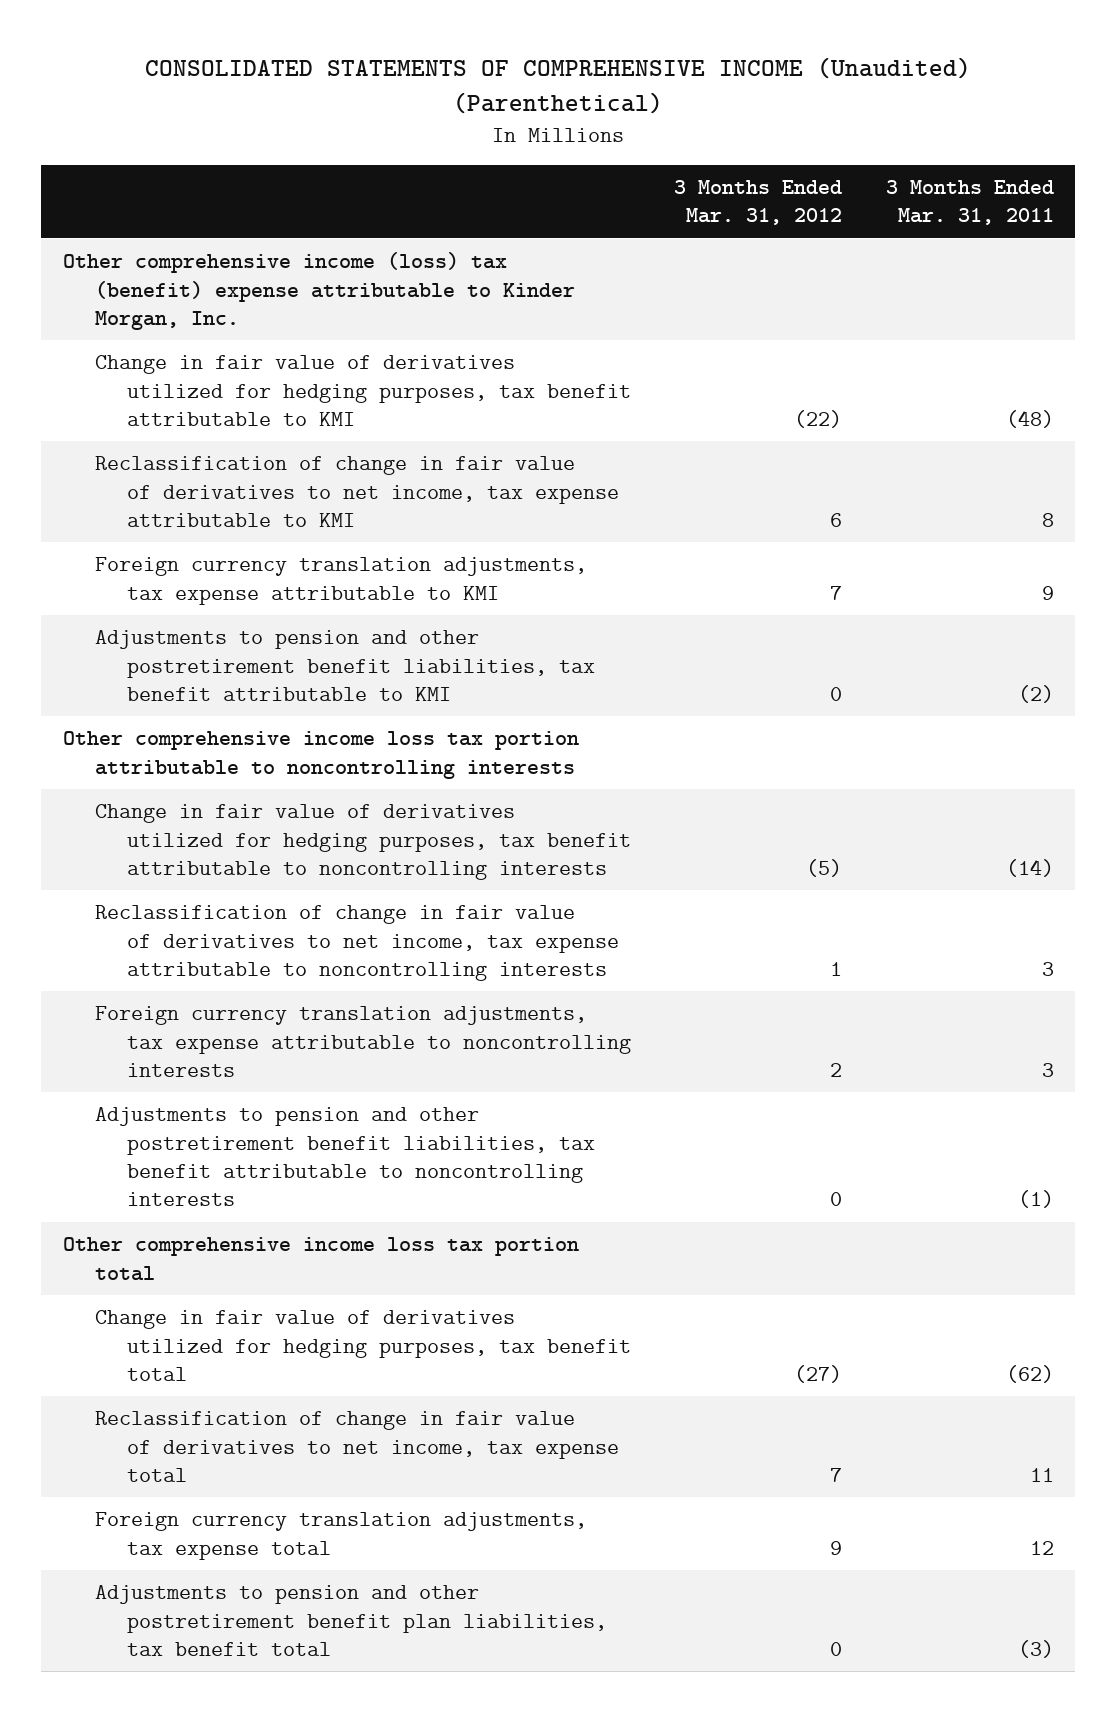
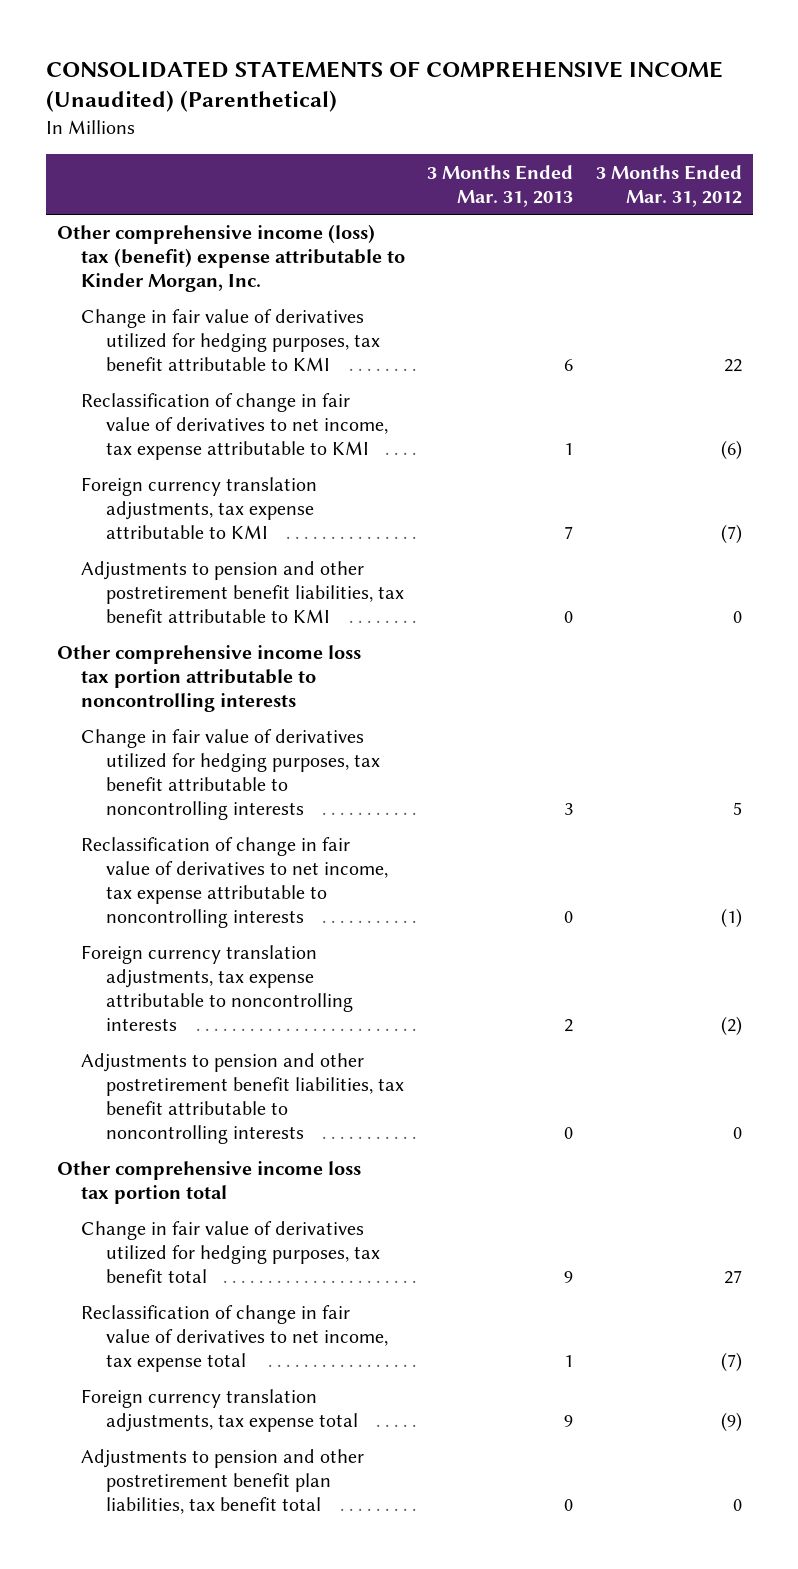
[885,180,1054,226] 3 Months Ended Mar. 31, 2011 -> none
none -> [427,164,574,207] 3 Months Ended Mar. 31, 2013
[794,409,843,428] (22) -> [723,359,742,373] 22
[830,512,843,527] 6 -> [720,440,742,461] (6)
[830,585,843,600] 7 -> [720,524,742,545] (7)
[806,858,843,877] (5) -> [732,802,742,816] 5
[830,961,843,976] 1 -> [720,908,742,929] (1)
[830,1062,843,1077] 2 -> [720,1016,742,1037] (2)
[794,1364,843,1383] (27) -> [723,1270,742,1285] 27
[830,1467,843,1482] 7 -> [720,1352,742,1373] (7)
[830,1540,843,1555] 9 -> [720,1412,742,1433] (9)

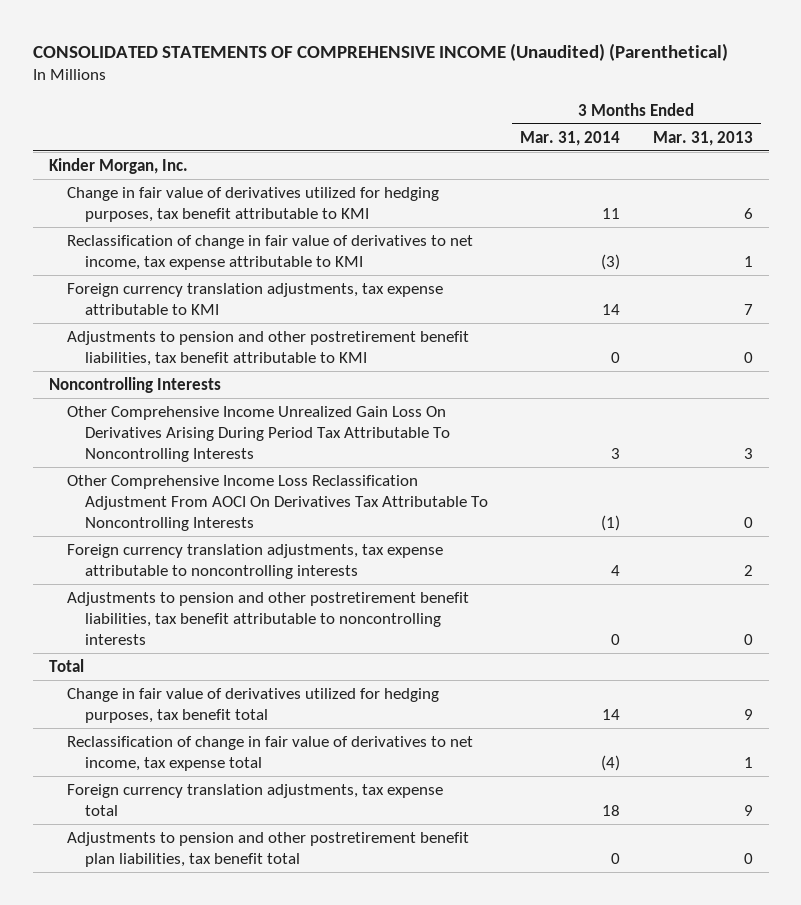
[595,164,742,207] 3 Months Ended Mar. 31, 2012 -> none
none -> [520,130,621,146] Mar. 31, 2014
[56,224,406,293] Other comprehensive income (loss) tax (benefit) expense attributable to Kinder Morgan, Inc. -> [48,157,188,174] Kinder Morgan, Inc.
[81,729,380,821] Change in fair value of derivatives utilized for hedging purposes, tax benefit attributable to noncontrolling interests -> none
[81,837,388,929] Reclassification of change in fair value of derivatives to net income, tax expense attributable to noncontrolling interests -> none
[56,645,361,713] Other comprehensive income loss tax portion attributable to noncontrolling interests -> [48,376,221,393] Noncontrolling Interests
none -> [66,405,450,462] Other Comprehensive Income Unrealized Gain Loss On Derivatives Arising During Period Tax Attributable To Noncontrolling Interests
none -> [66,474,488,531] Other Comprehensive Income Loss Reclassification Adjustment From AOCI On Derivatives Tax Attributable To Noncontrolling Interests
[56,1161,361,1205] Other comprehensive income loss tax portion total -> [48,658,84,672] Total

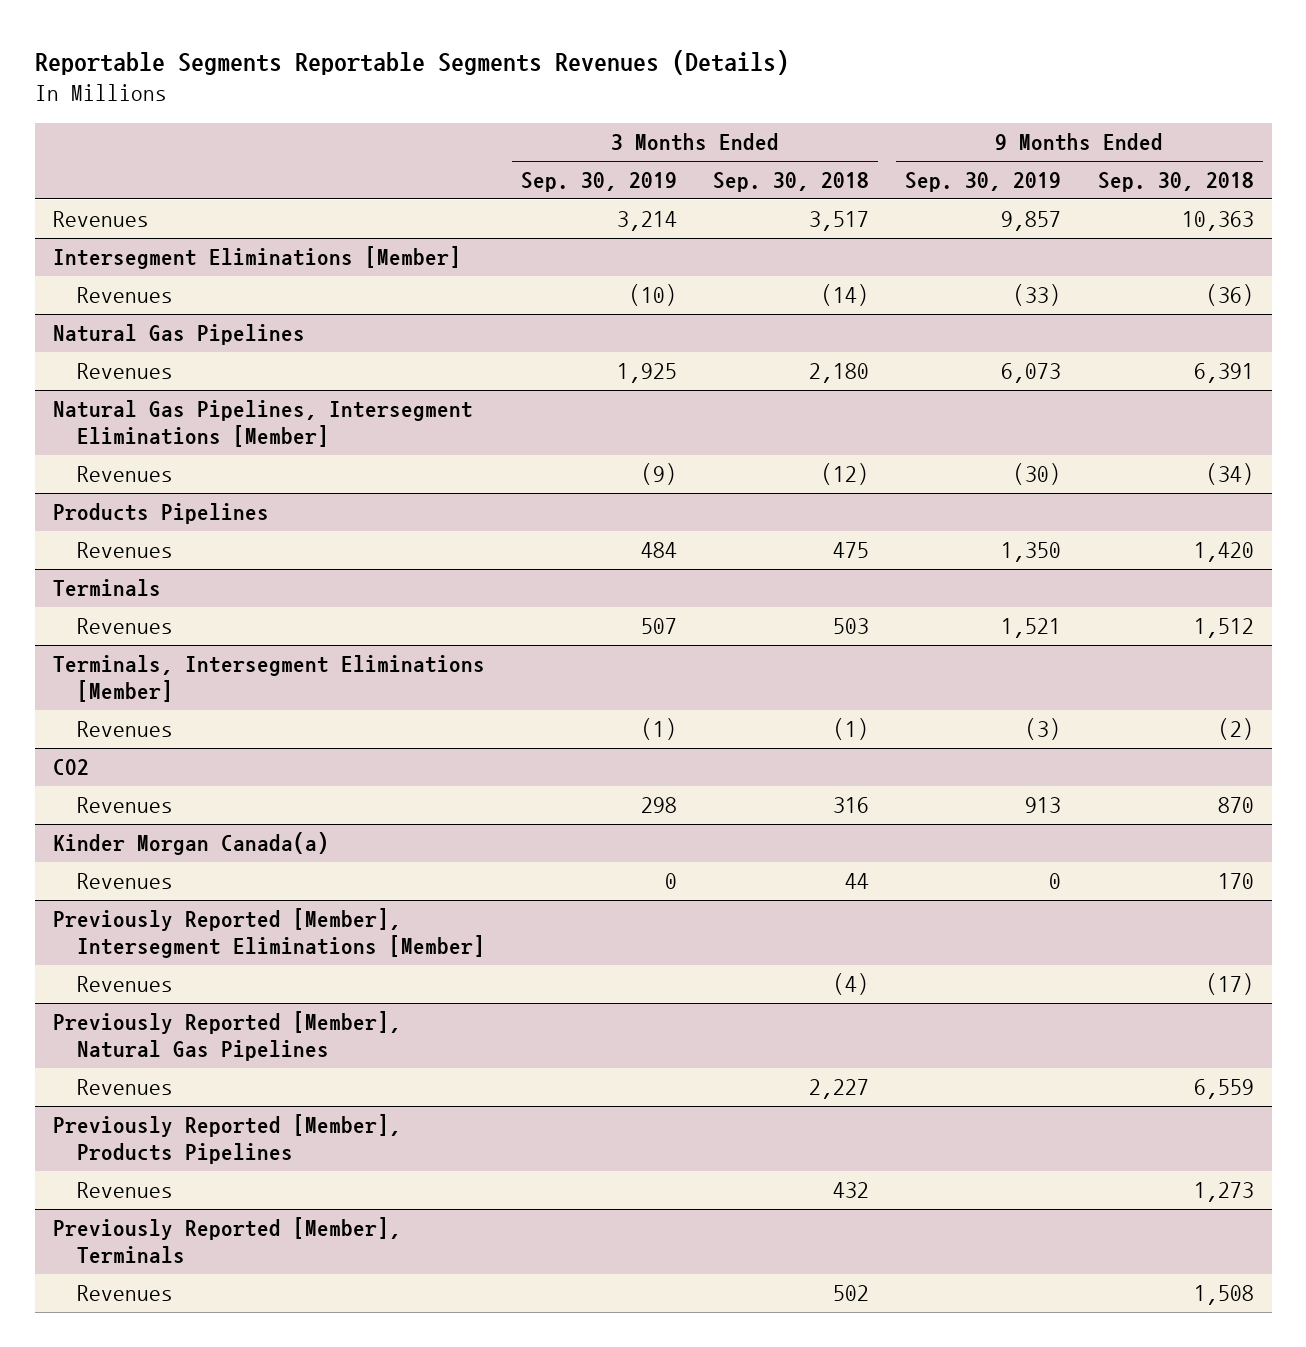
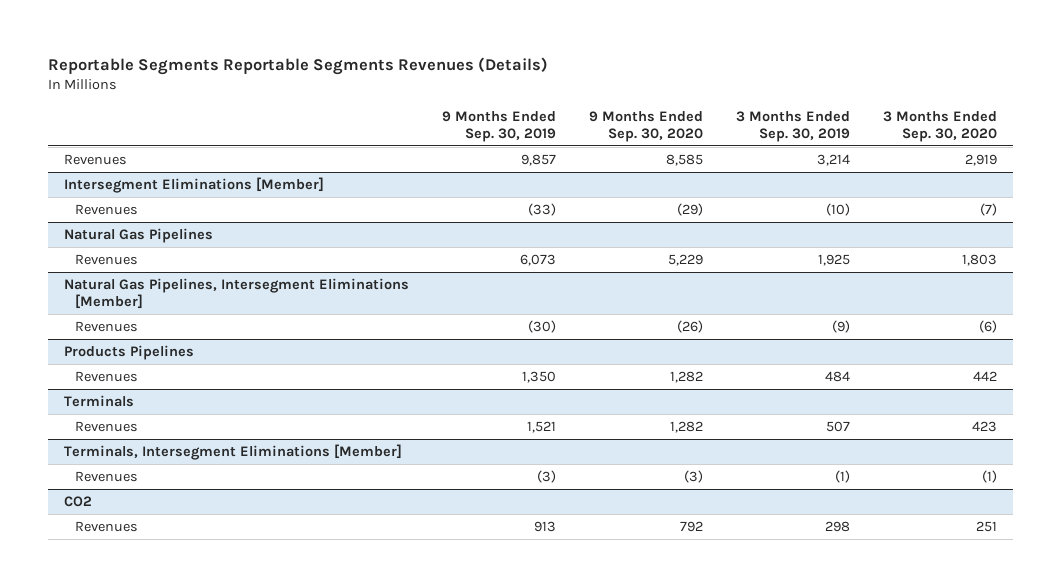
[713,172,870,193] Sep. 30, 2018 -> none
[1097,172,1254,193] Sep. 30, 2018 -> none
none -> [588,110,703,142] 9 Months Ended Sep. 30, 2020
none -> [882,110,997,142] 3 Months Ended Sep. 30, 2020
[52,832,329,856] Kinder Morgan Canada(a) -> none
[77,873,174,890] Revenues -> none
[52,908,486,958] Previously Reported [Member], Intersegment Eliminations [Member] -> none
[77,976,174,993] Revenues -> none
[52,1011,401,1061] Previously Reported [Member], Natural Gas Pipelines -> none
[77,1079,174,1096] Revenues -> none
[52,1114,401,1164] Previously Reported [Member], Products Pipelines -> none
[77,1182,174,1199] Revenues -> none
[52,1217,401,1263] Previously Reported [Member], Terminals -> none
[77,1285,174,1302] Revenues -> none

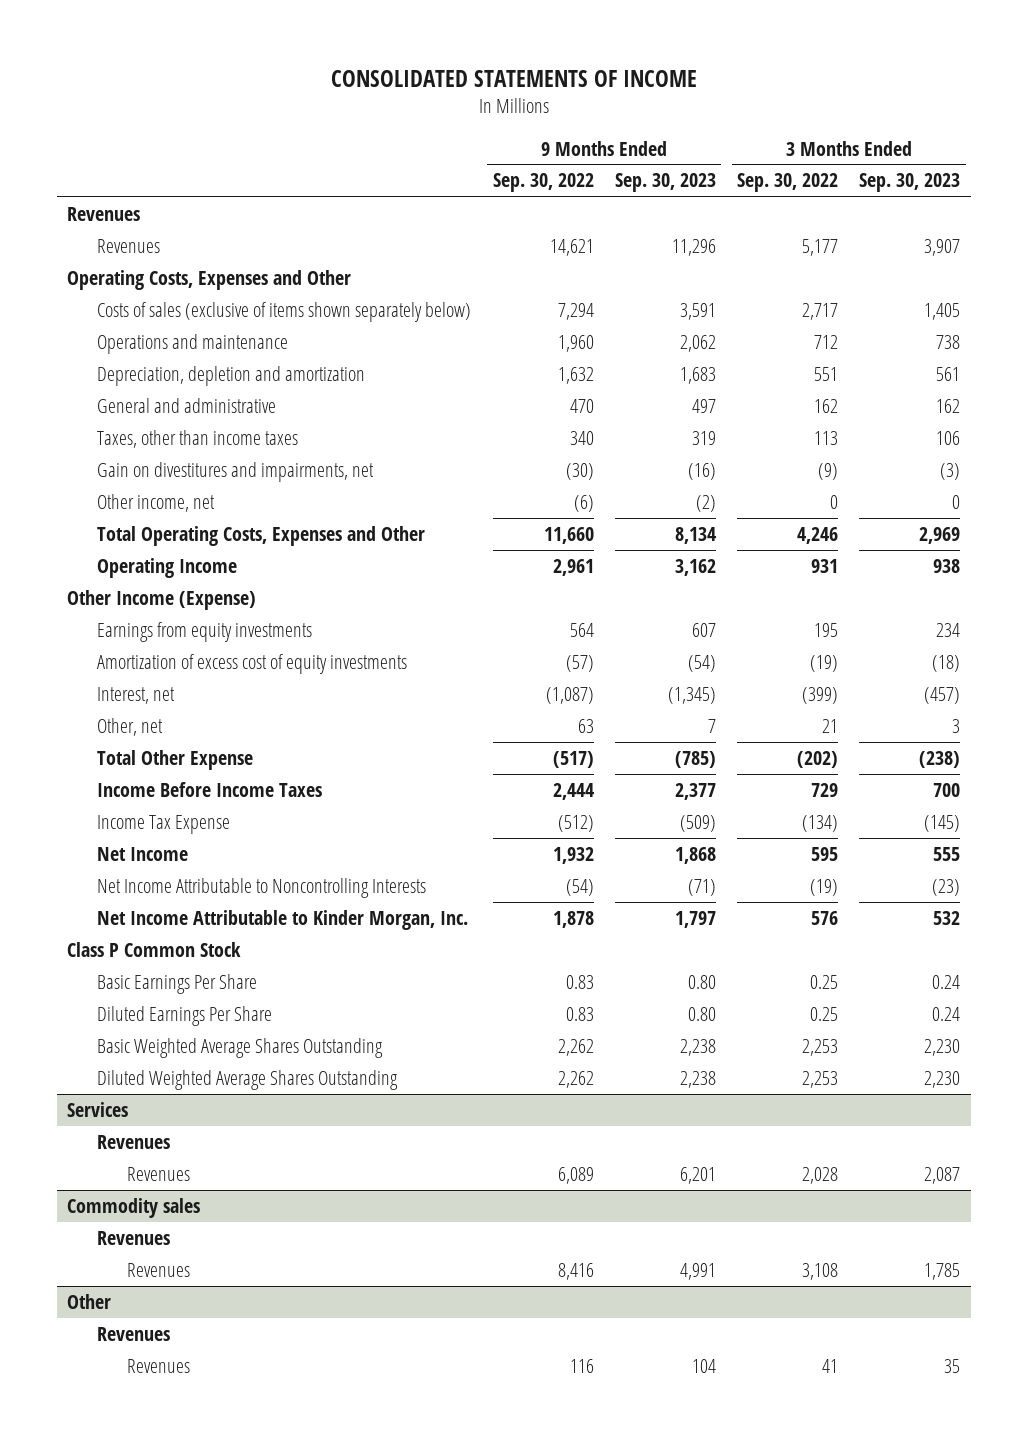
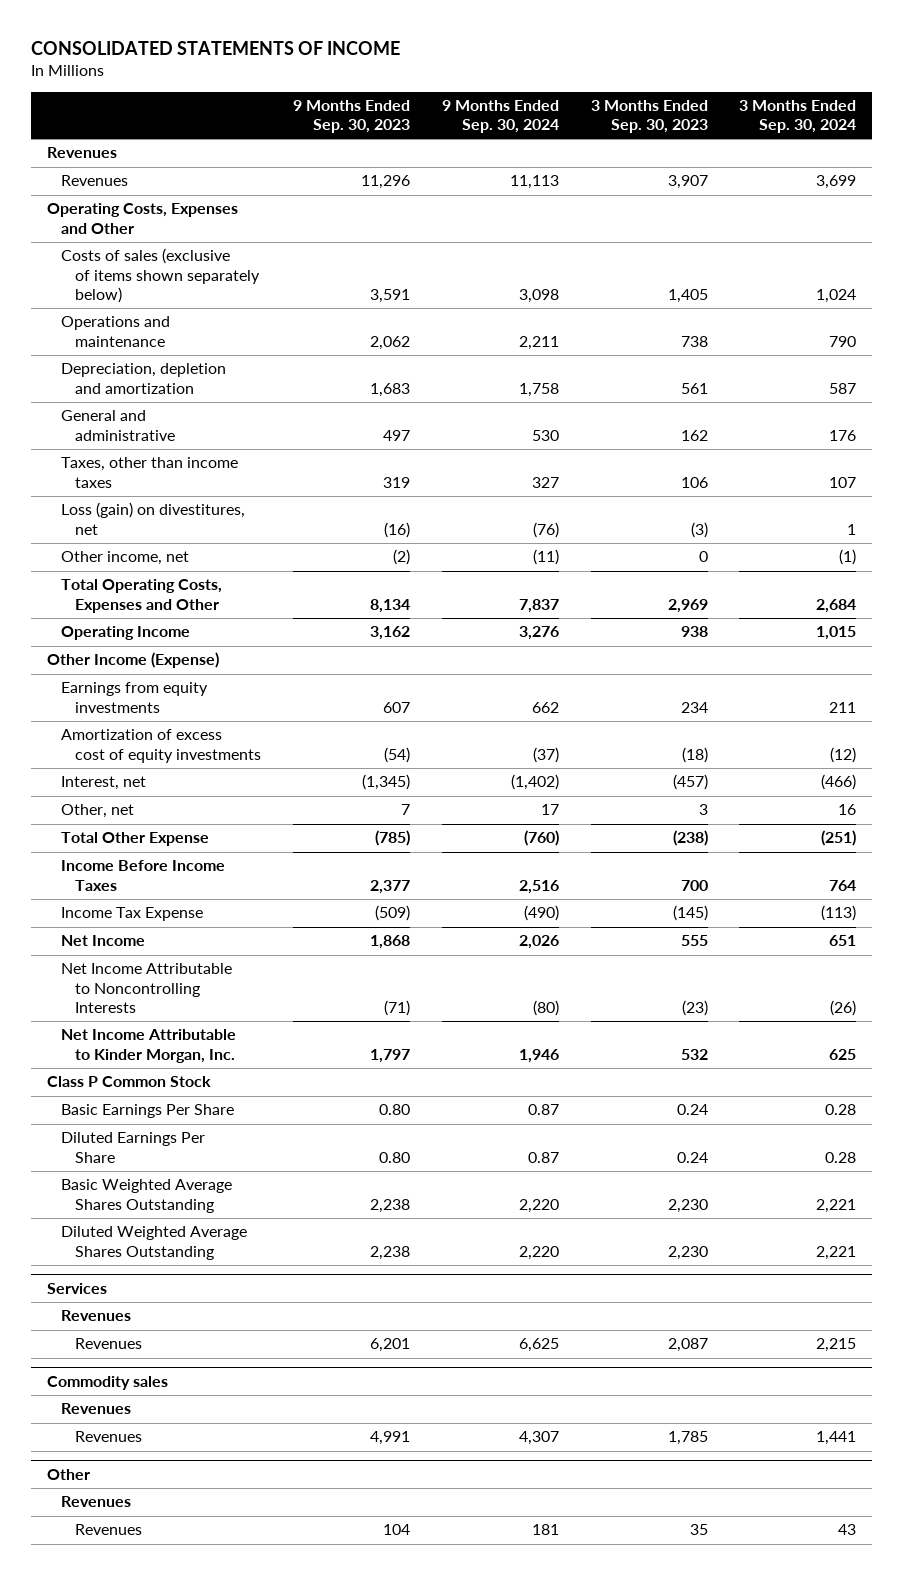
[492,173,594,193] Sep. 30, 2022 -> none
[737,173,839,193] Sep. 30, 2022 -> none
none -> [441,99,559,134] 9 Months Ended Sep. 30, 2024
none -> [739,99,857,134] 3 Months Ended Sep. 30, 2024
[97,461,375,482] Gain on divestitures and impairments, net -> [61,502,246,535] Loss (gain) on divestitures, net

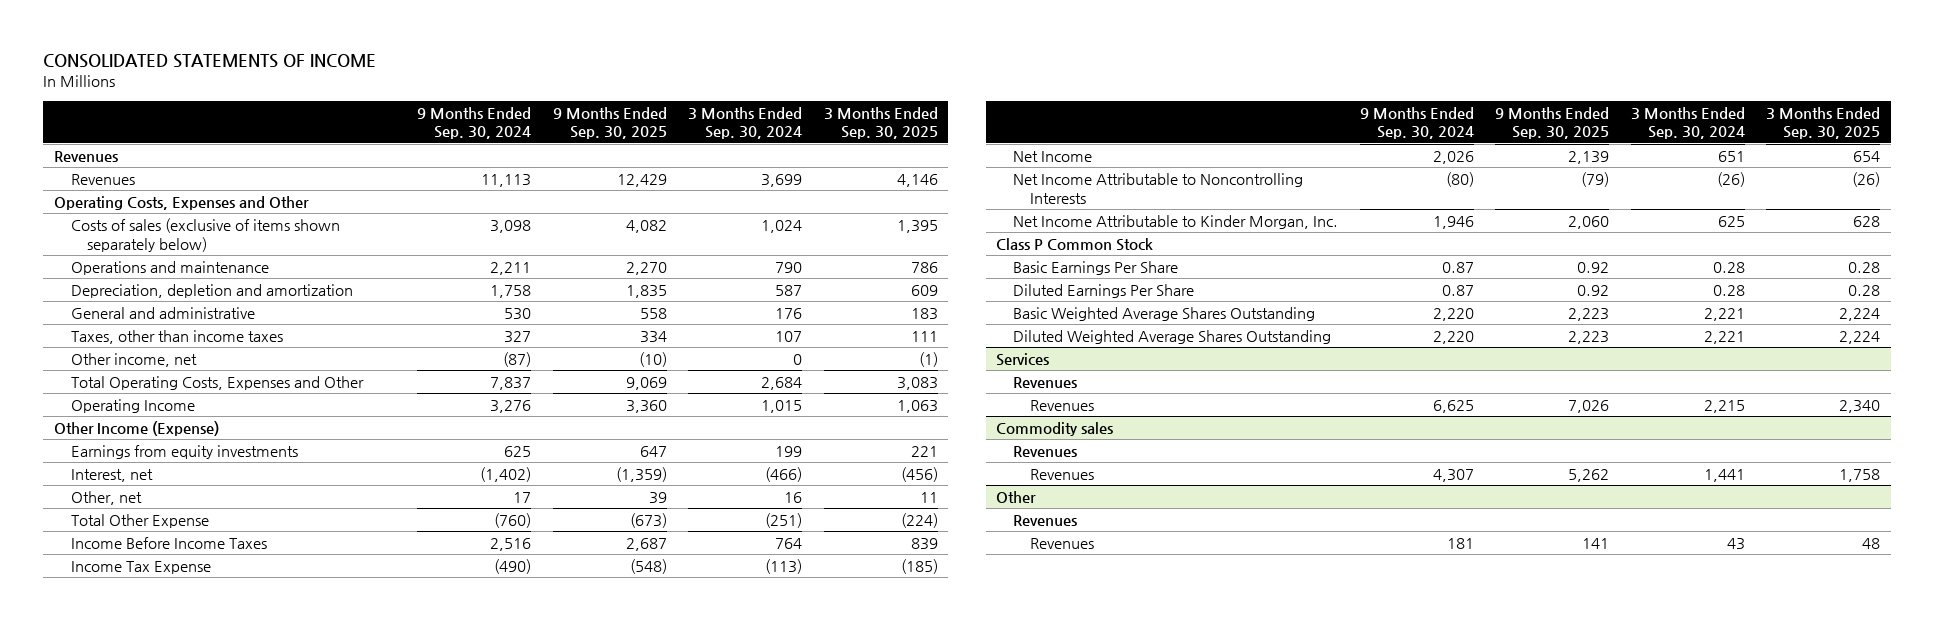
[292,99,410,134] 9 Months Ended Sep. 30, 2023 -> none
[590,99,708,134] 3 Months Ended Sep. 30, 2023 -> none
none -> [552,106,667,140] 9 Months Ended Sep. 30, 2025
none -> [823,106,938,140] 3 Months Ended Sep. 30, 2025
[61,502,246,535] Loss (gain) on divestitures, net -> none
[532,549,559,566] (11) -> [503,351,532,367] (87)
[839,549,857,566] (1) -> [793,353,803,365] 0
[61,729,262,763] Amortization of excess cost of equity investments -> none
[531,701,559,713] 662 -> [504,445,532,457] 625
[829,701,857,713] 211 -> [775,445,803,457] 199

